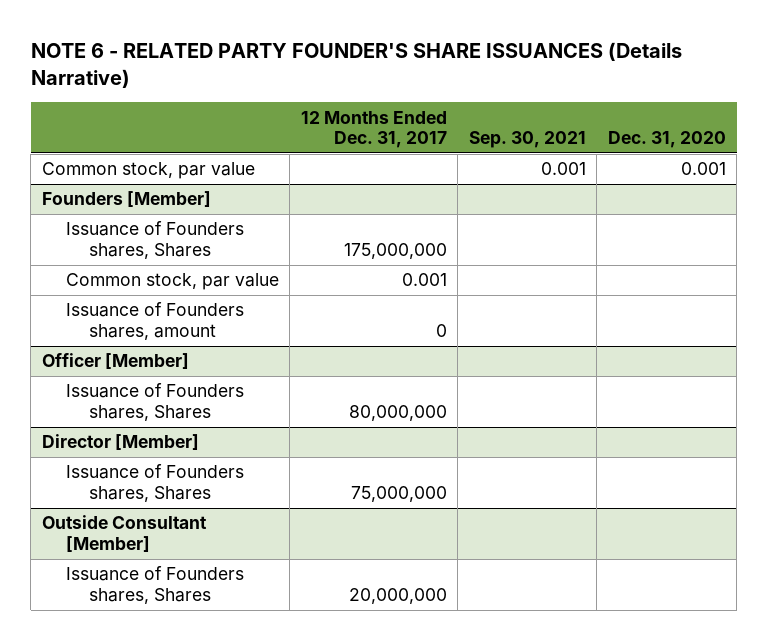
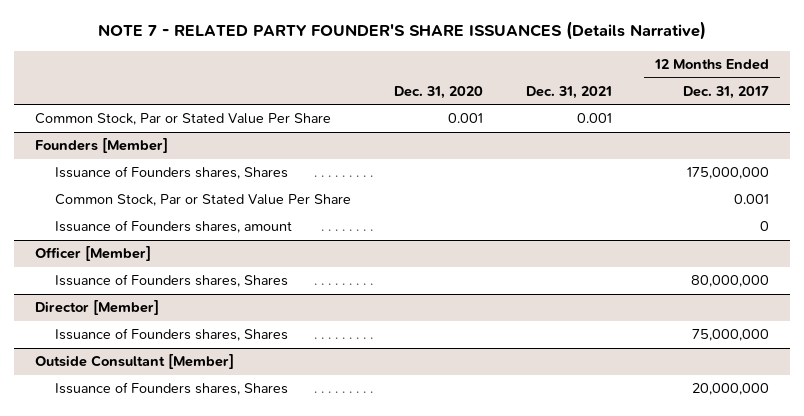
[30,41,682,88] NOTE 6 - RELATED PARTY FOUNDER'S SHARE ISSUANCES (Details Narrative) -> [98,21,707,41] NOTE 7 - RELATED PARTY FOUNDER'S SHARE ISSUANCES (Details Narrative)
[468,131,586,149] Sep. 30, 2021 -> none
none -> [525,85,612,99] Dec. 31, 2021
[41,162,255,180] Common stock, par value -> [35,113,332,126] Common Stock, Par or Stated Value Per Share
[65,273,279,291] Common stock, par value -> [55,194,352,207] Common Stock, Par or Stated Value Per Share

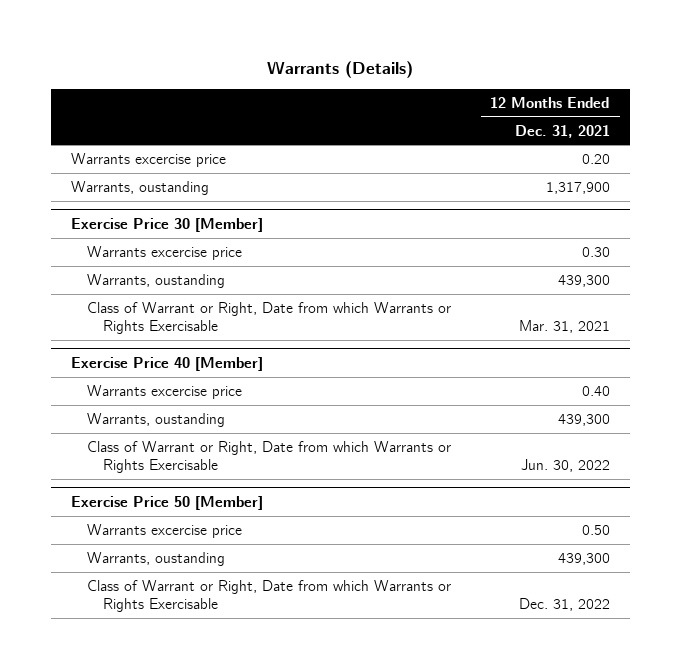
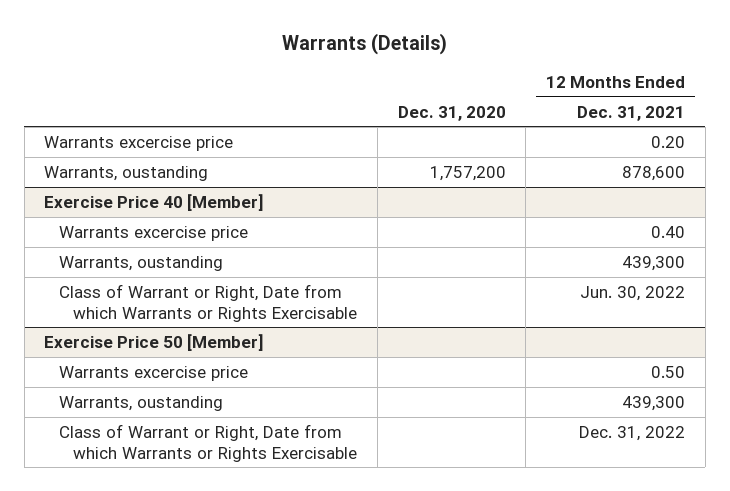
none -> [397,105,506,121] Dec. 31, 2020
[70,217,263,232] Exercise Price 30 [Member] -> none
[87,245,243,260] Warrants excercise price -> none
[87,273,226,288] Warrants, oustanding -> none
[87,301,452,334] Class of Warrant or Right, Date from which Warrants or Rights Exercisable -> none
[545,181,610,194] 1,317,900 -> [622,165,686,181] 878,600

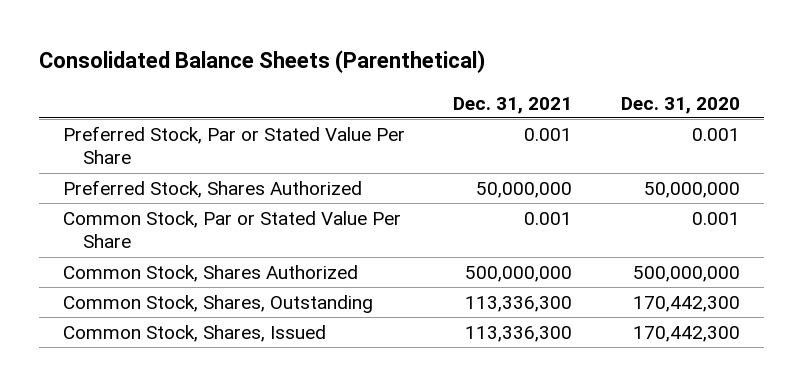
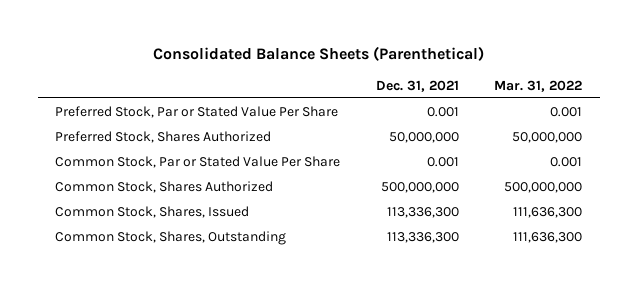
[620,96,740,114] Dec. 31, 2020 -> none
none -> [494,79,583,92] Mar. 31, 2022
[62,294,373,313] Common Stock, Shares, Outstanding -> [55,230,287,245] Common Stock, Shares, Outstanding

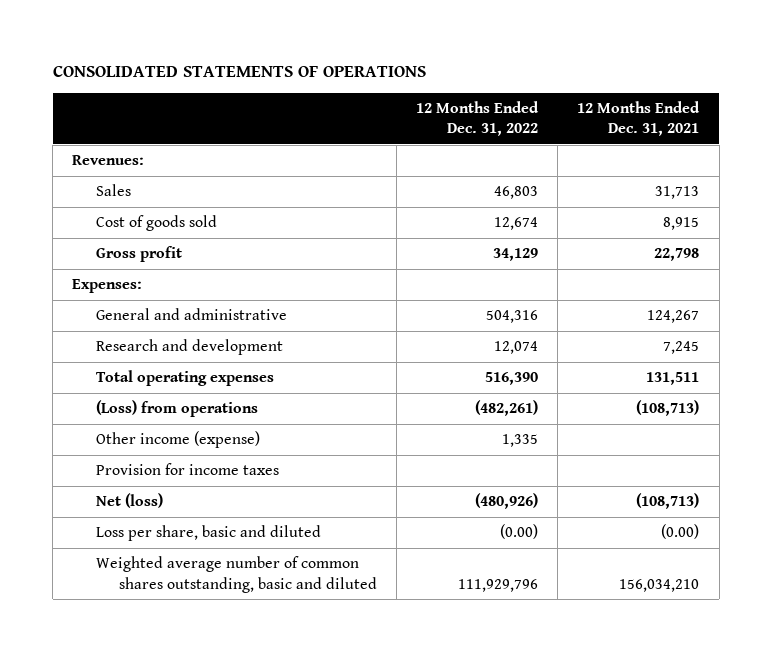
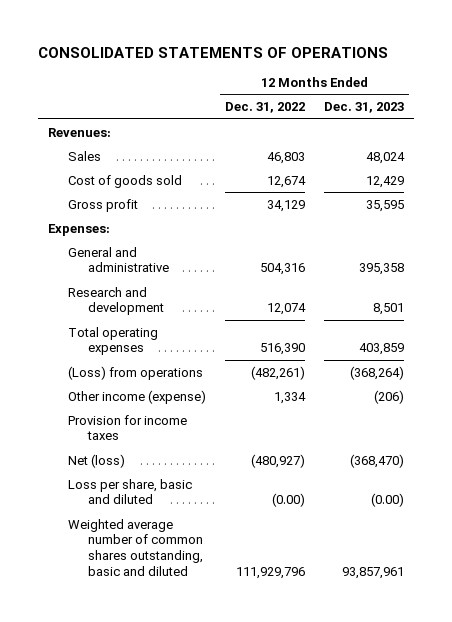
[577,101,701,137] 12 Months Ended Dec. 31, 2021 -> none
none -> [324,102,405,114] Dec. 31, 2023
[502,434,539,448] 1,335 -> [274,391,307,404] 1,334
[475,493,539,510] (480,926) -> [251,453,306,468] (480,927)

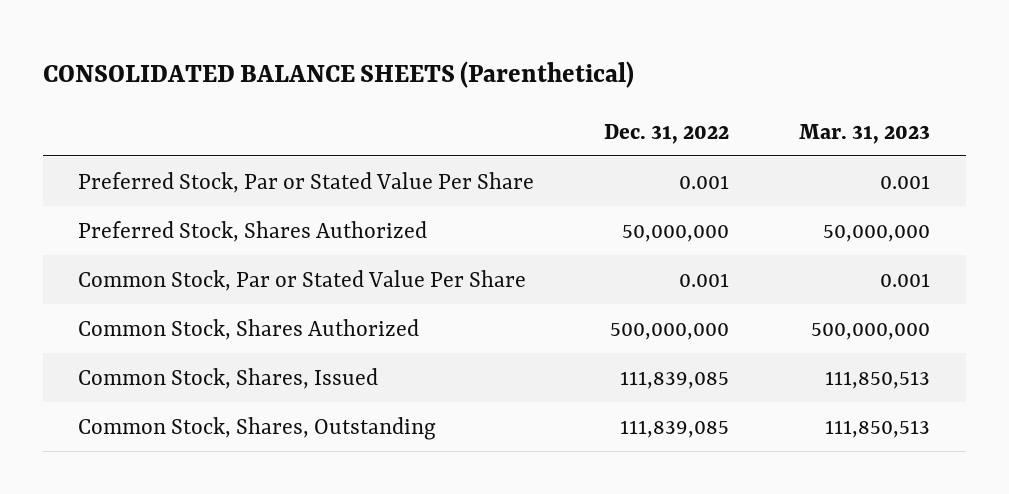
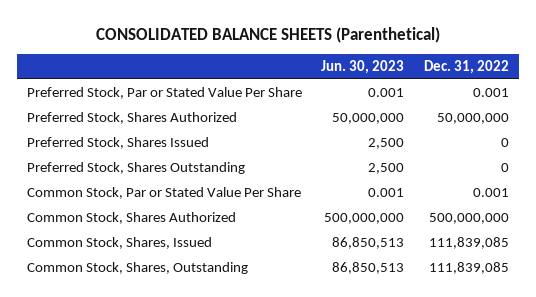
[799,123,931,144] Mar. 31, 2023 -> none
none -> [321,60,405,75] Jun. 30, 2023
none -> [27,137,210,150] Preferred Stock, Shares Issued
none -> [27,162,246,175] Preferred Stock, Shares Outstanding

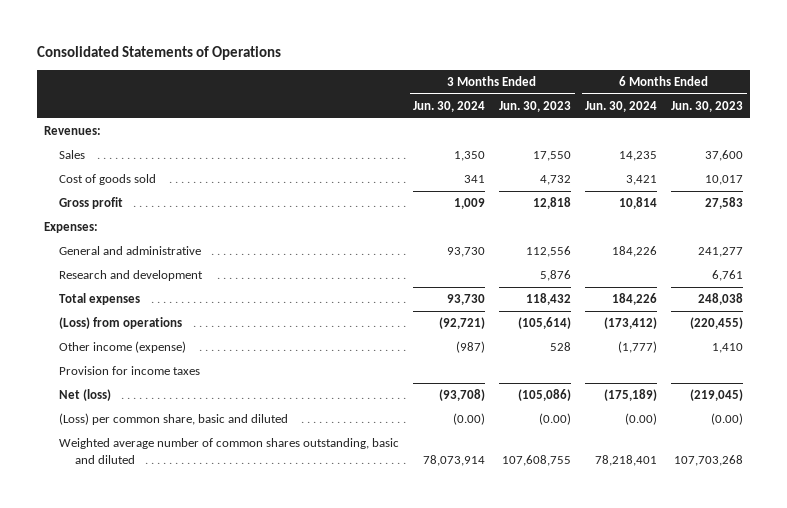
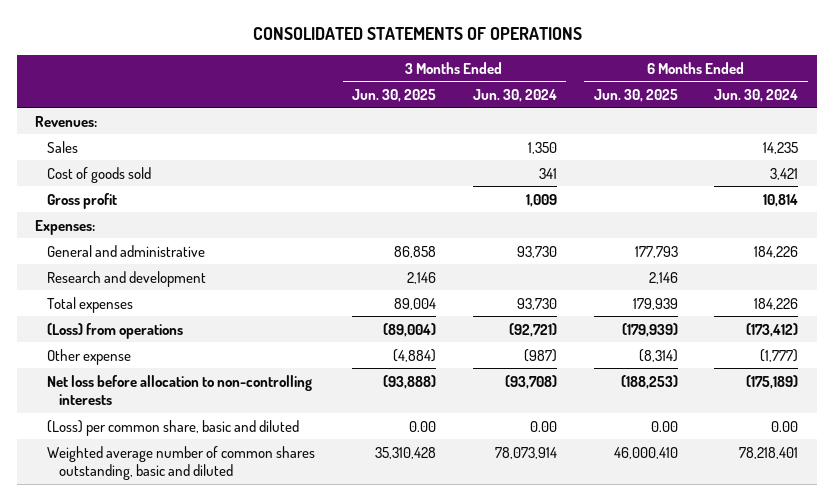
[37,46,282,61] Consolidated Statements of Operations -> [252,27,582,41] CONSOLIDATED STATEMENTS OF OPERATIONS
[499,100,572,112] Jun. 30, 2023 -> none
[671,100,744,112] Jun. 30, 2023 -> none
none -> [352,88,437,102] Jun. 30, 2025
none -> [593,88,678,102] Jun. 30, 2025
[59,366,201,376] Provision for income taxes -> none
[59,341,187,354] Other income (expense) -> [47,348,132,365] Other expense
[59,389,112,402] Net (loss) -> [47,374,313,406] Net loss before allocation to non-controlling interests
[453,413,486,426] (0.00) -> [529,420,557,432] 0.00
[625,413,658,426] (0.00) -> [771,420,799,432] 0.00

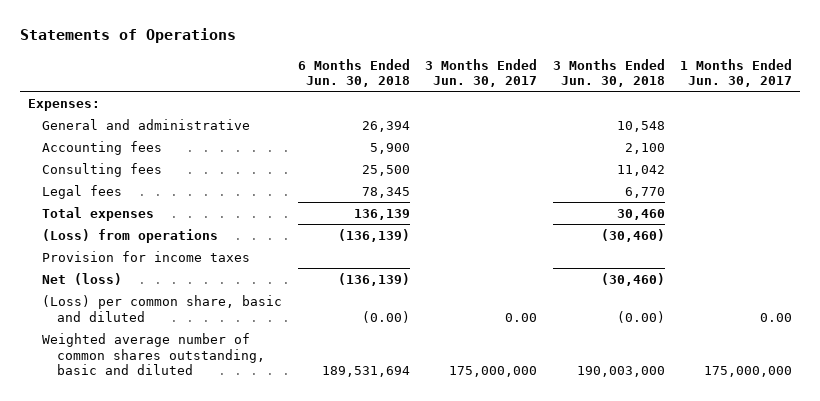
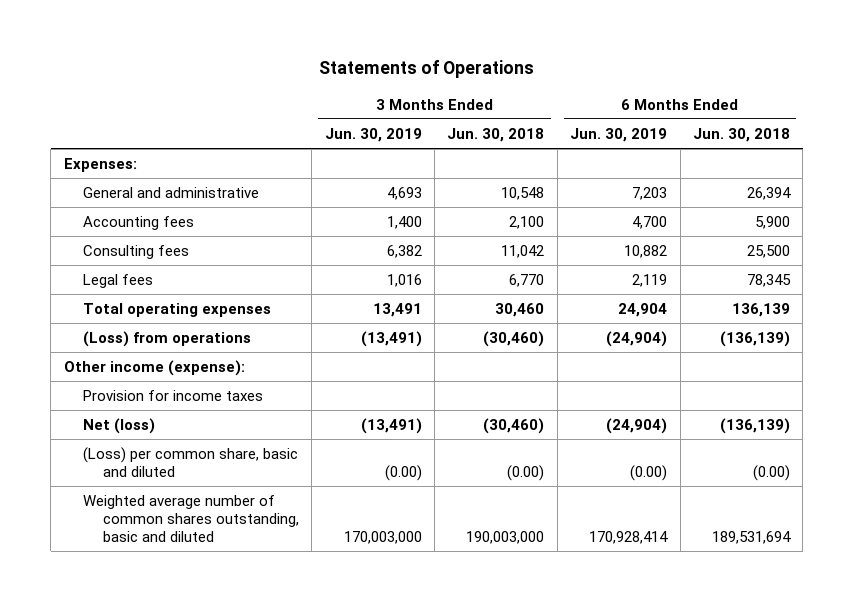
[425,58,538,88] 3 Months Ended Jun. 30, 2017 -> none
[680,58,793,88] 1 Months Ended Jun. 30, 2017 -> none
none -> [324,128,422,143] Jun. 30, 2019
none -> [570,128,668,143] Jun. 30, 2019
[42,206,155,221] Total expenses -> [83,303,272,318] Total operating expenses
none -> [63,360,245,377] Other income (expense):

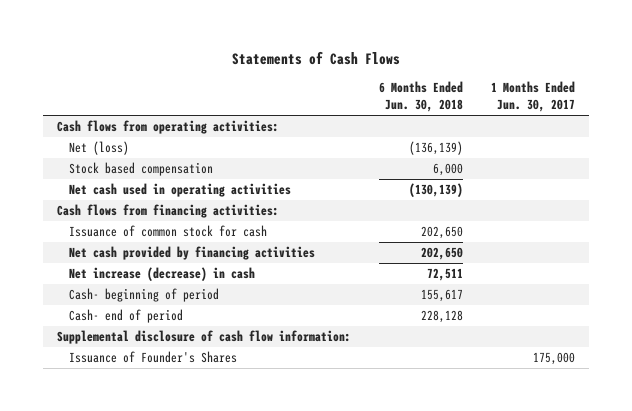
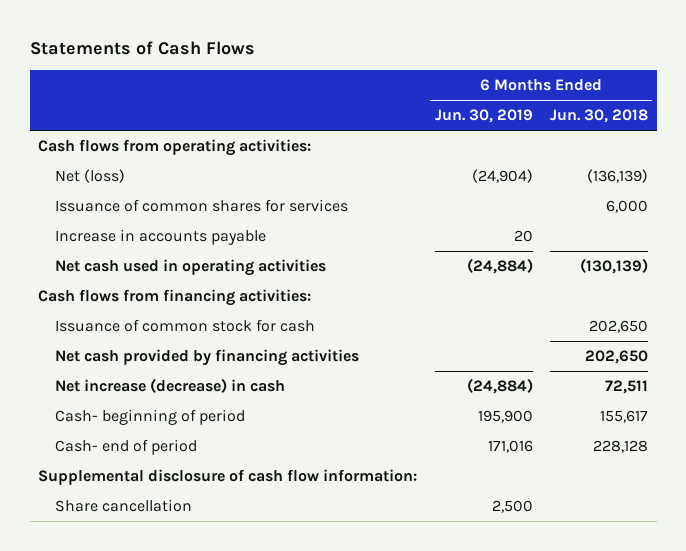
[490,81,575,113] 1 Months Ended Jun. 30, 2017 -> none
none -> [434,109,533,124] Jun. 30, 2019
[69,162,214,177] Stock based compensation -> none
none -> [55,199,349,213] Issuance of common shares for services
none -> [55,229,267,246] Increase in accounts payable
[69,351,238,364] Issuance of Founder's Shares -> none
none -> [55,499,193,513] Share cancellation

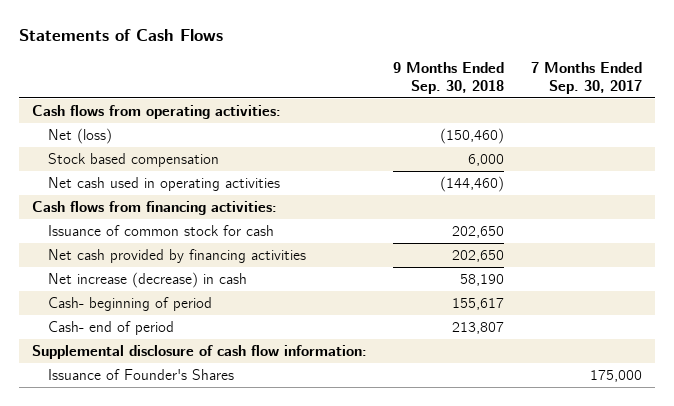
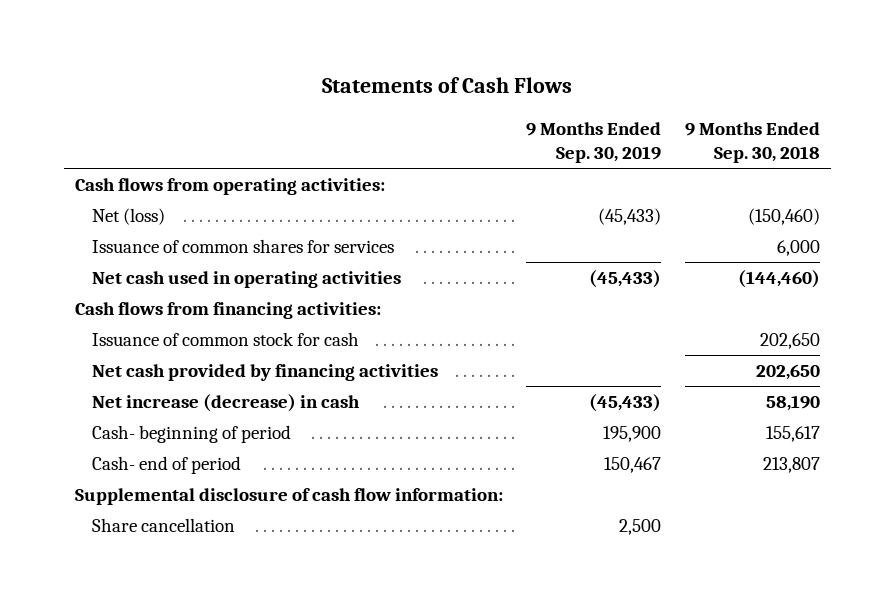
[530,62,642,94] 7 Months Ended Sep. 30, 2017 -> none
none -> [526,121,662,164] 9 Months Ended Sep. 30, 2019
[48,153,220,168] Stock based compensation -> none
none -> [91,239,394,254] Issuance of common shares for services
[48,369,235,381] Issuance of Founder's Shares -> none
none -> [91,518,235,533] Share cancellation

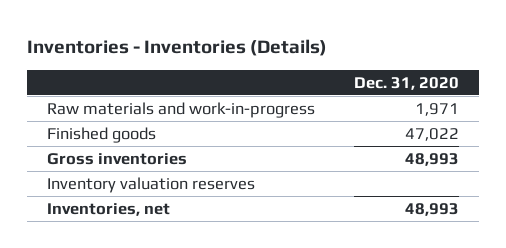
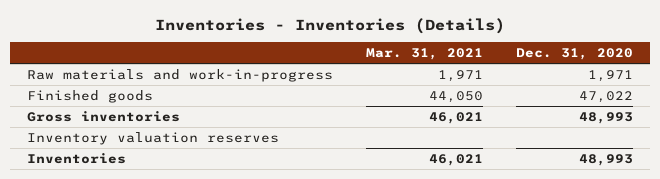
none -> [366,48,484,61] Mar. 31, 2021
[47,202,171,216] Inventories, net -> [26,153,126,165] Inventories

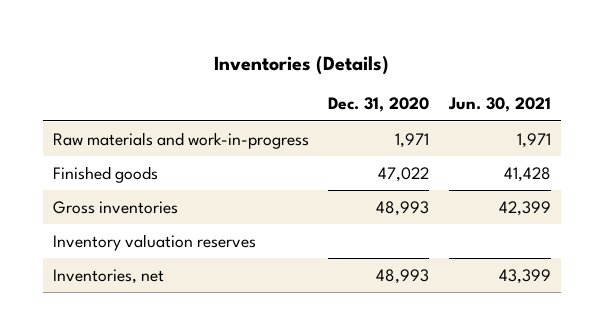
[155,17,506,34] Inventories - Inventories (Details) -> [213,55,389,75] Inventories (Details)
[366,48,484,61] Mar. 31, 2021 -> none
none -> [447,97,551,113] Jun. 30, 2021
[26,153,126,165] Inventories -> [52,268,164,284] Inventories, net

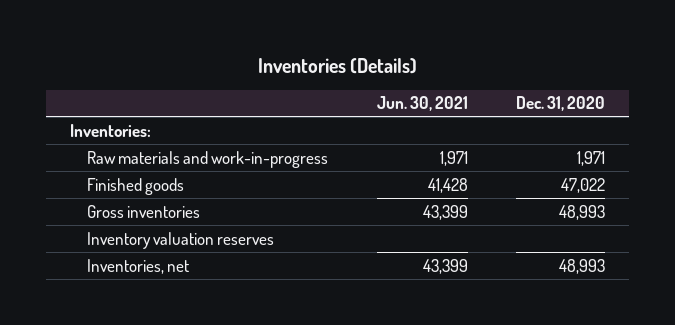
none -> [70,123,152,137] Inventories:
[498,200,551,216] 42,399 -> [422,204,468,220] 43,399

